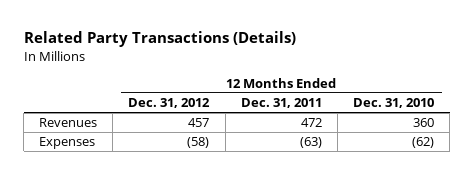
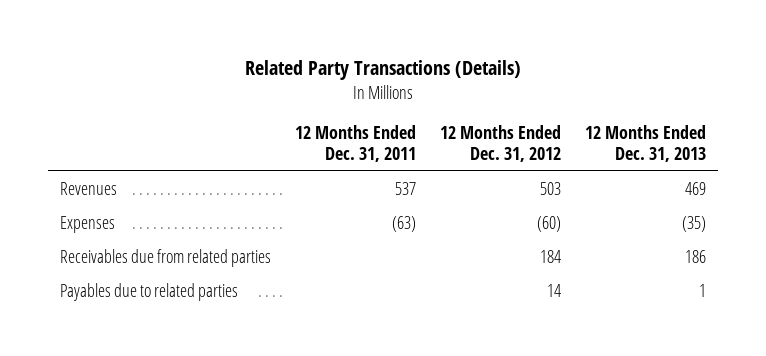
[353,98,435,109] Dec. 31, 2010 -> none
none -> [585,125,707,162] 12 Months Ended Dec. 31, 2013
[188,118,210,128] 457 -> [540,182,562,196] 503
[300,118,322,128] 472 -> [395,182,417,196] 537
[187,137,210,149] (58) -> [537,216,562,233] (60)
none -> [60,249,272,268] Receivables due from related parties
none -> [60,283,239,302] Payables due to related parties

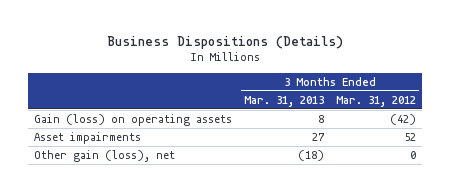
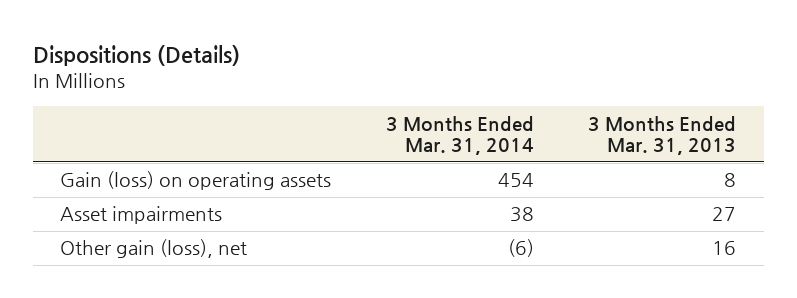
[106,35,343,49] Business Dispositions (Details) -> [33,45,241,67] Dispositions (Details)
[335,95,416,107] Mar. 31, 2012 -> none
none -> [385,115,534,156] 3 Months Ended Mar. 31, 2014
[297,149,324,161] (18) -> [712,241,737,256] 16

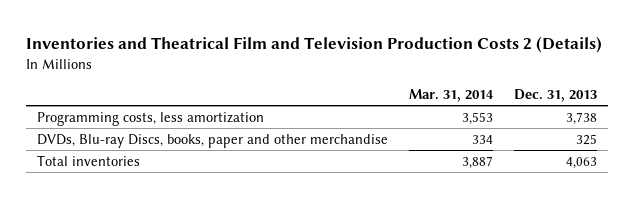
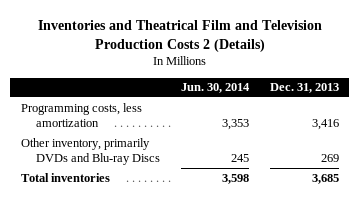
[409,88,495,102] Mar. 31, 2014 -> none
none -> [181,83,251,94] Jun. 30, 2014
[566,111,598,125] 3,738 -> [311,119,339,131] 3,416
[36,133,388,148] DVDs, Blu-ray Discs, books, paper and other merchandise -> [20,137,161,166] Other inventory, primarily DVDs and Blu-ray Discs
[576,133,598,145] 325 -> [320,154,339,163] 269
[566,156,598,169] 4,063 -> [311,173,339,184] 3,685

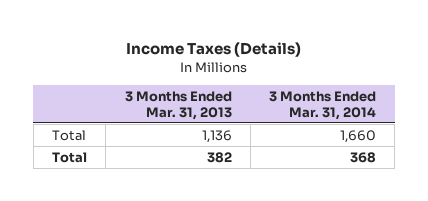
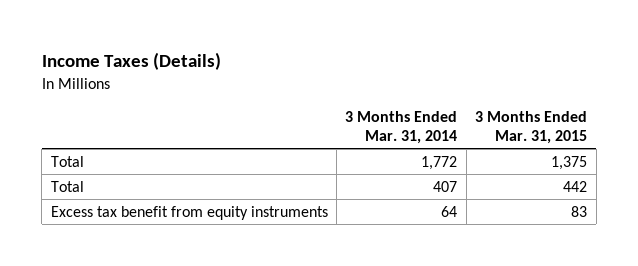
[124,90,232,120] 3 Months Ended Mar. 31, 2013 -> none
none -> [475,111,588,145] 3 Months Ended Mar. 31, 2015
[340,129,377,143] 1,660 -> [421,155,458,170] 1,772
[350,151,377,163] 368 -> [433,180,458,192] 407
none -> [50,205,328,220] Excess tax benefit from equity instruments

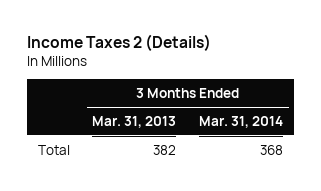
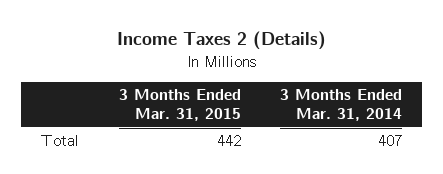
[92,115,177,128] Mar. 31, 2013 -> none
none -> [118,89,241,122] 3 Months Ended Mar. 31, 2015
[259,144,283,155] 368 -> [378,135,403,147] 407

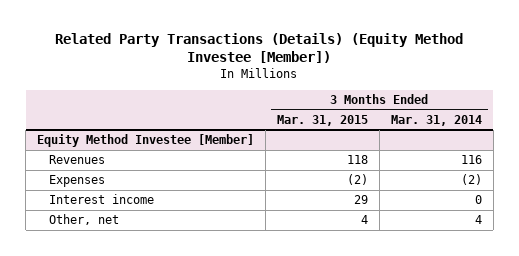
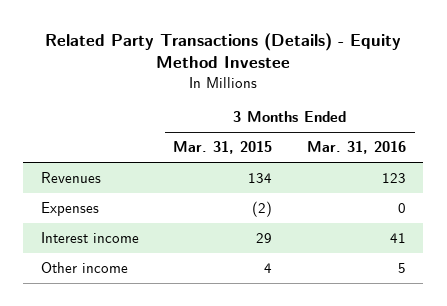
[55,33,464,64] Related Party Transactions (Details) (Equity Method Investee [Member]) -> [45,32,402,69] Related Party Transactions (Details) - Equity Method Investee
[390,114,482,126] Mar. 31, 2014 -> none
none -> [307,141,407,155] Mar. 31, 2016
[37,134,255,148] Equity Method Investee [Member] -> none
[346,155,368,165] 118 -> [248,173,273,184] 134
[49,214,120,226] Other, net -> [40,262,128,274] Other income

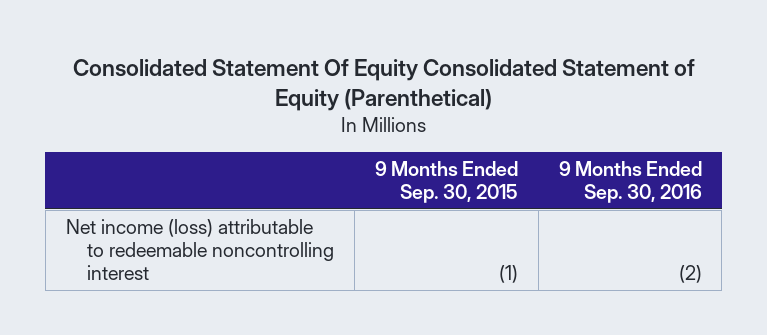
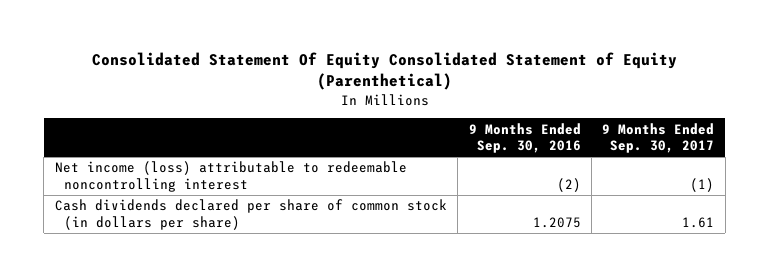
[374,160,518,203] 9 Months Ended Sep. 30, 2015 -> none
none -> [602,122,715,154] 9 Months Ended Sep. 30, 2017
none -> [54,199,447,230] Cash dividends declared per share of common stock (in dollars per share)

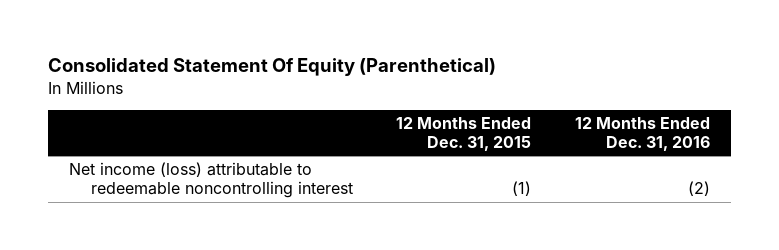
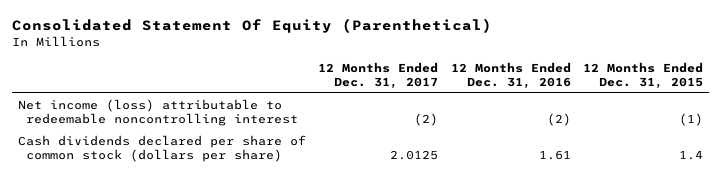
none -> [318,62,439,89] 12 Months Ended Dec. 31, 2017
none -> [17,134,306,162] Cash dividends declared per share of common stock (dollars per share)

